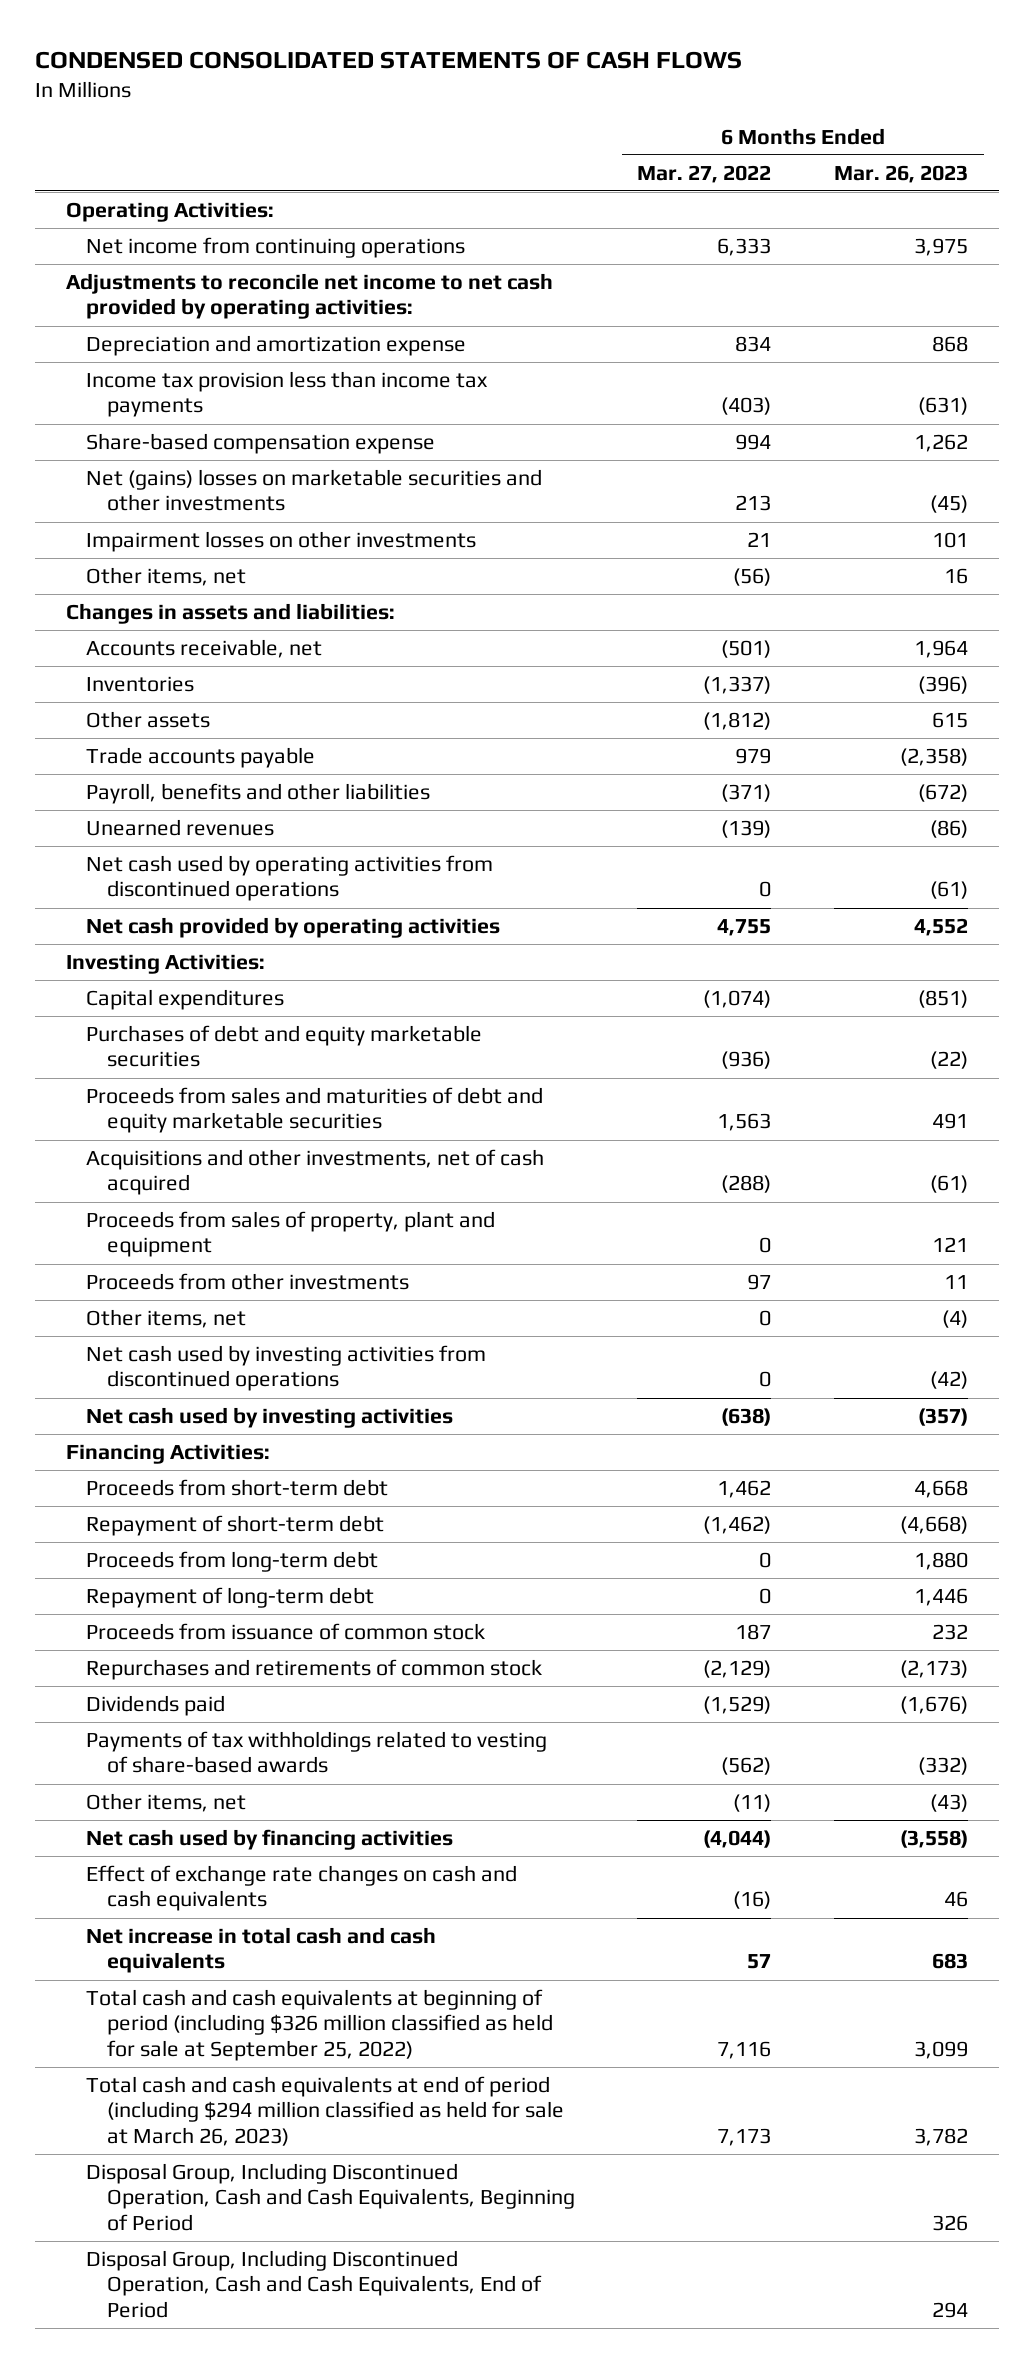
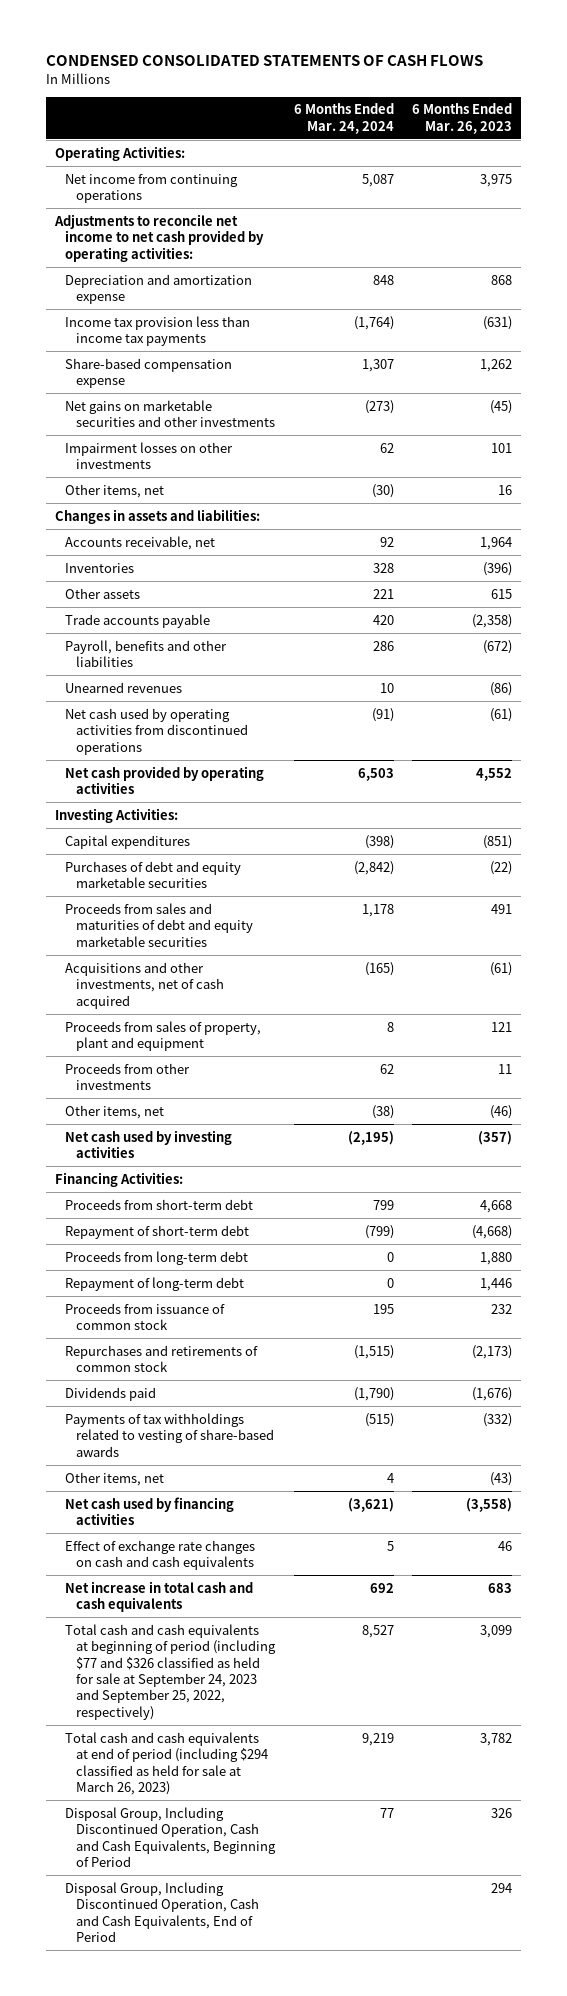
[637,164,772,183] Mar. 27, 2022 -> none
none -> [293,103,394,134] 6 Months Ended Mar. 24, 2024
[86,469,543,512] Net (gains) losses on marketable securities and other investments -> [65,399,275,428] Net gains on marketable securities and other investments
[86,1345,487,1392] Net cash used by investing activities from discontinued operations -> none
[941,1310,968,1329] (4) -> [490,1104,513,1119] (46)
[86,1989,553,2061] Total cash and cash equivalents at beginning of period (including $326 million classified as held for sale at September 25, 2022) -> [65,1623,276,1720] Total cash and cash equivalents at beginning of period (including $77 and $326 classified as held for sale at September 24, 2023 and September 25, 2022, respectively)
[86,2076,564,2146] Total cash and cash equivalents at end of period (including $294 million classified as held for sale at March 26, 2023) -> [65,1731,268,1796] Total cash and cash equivalents at end of period (including $294 classified as held for sale at March 26, 2023)

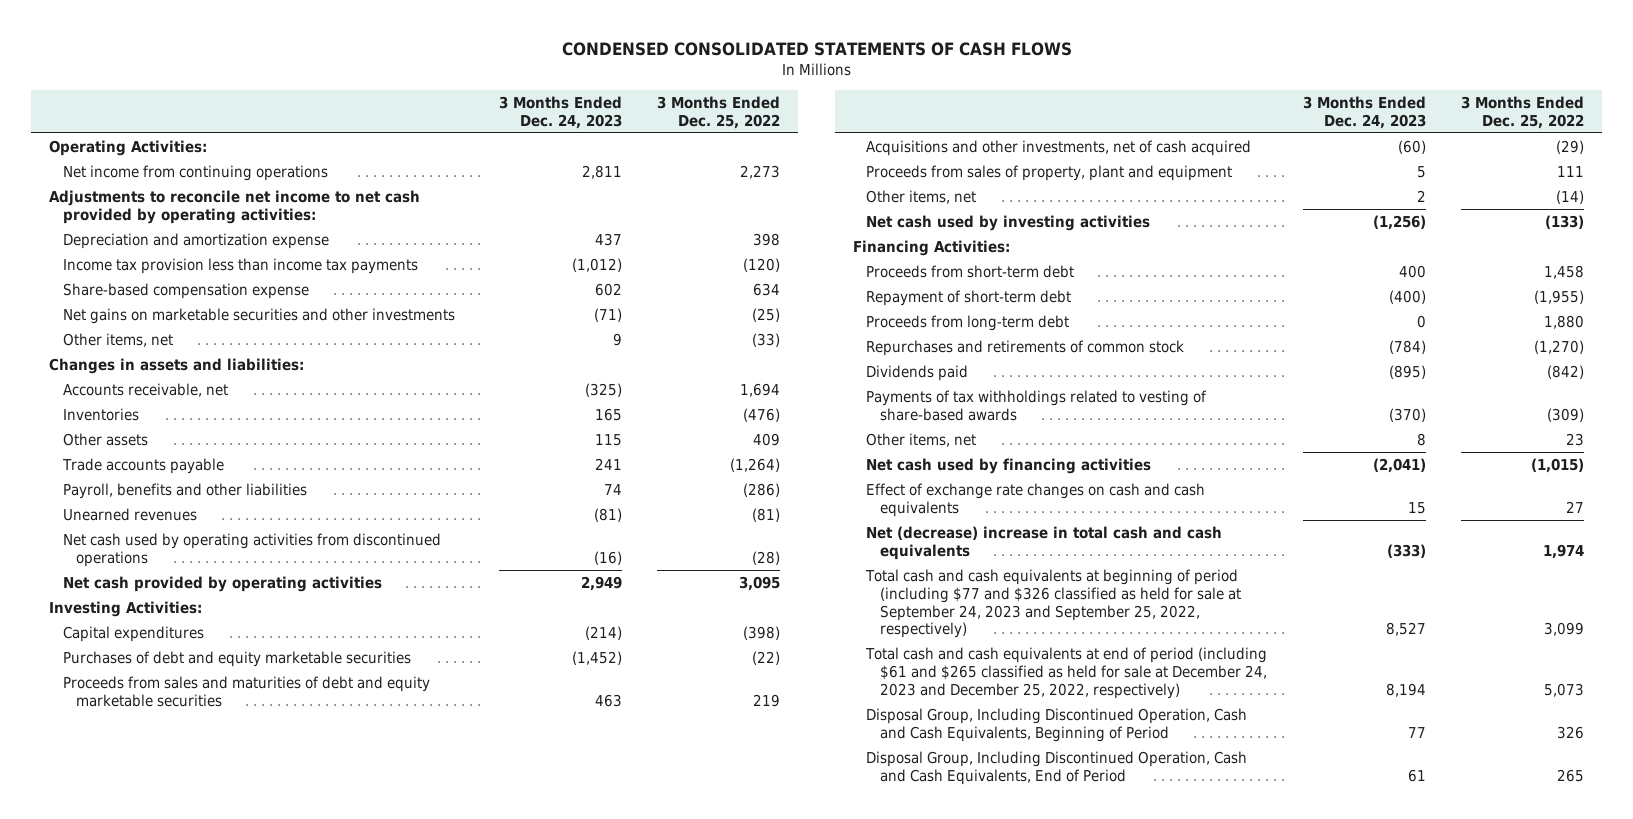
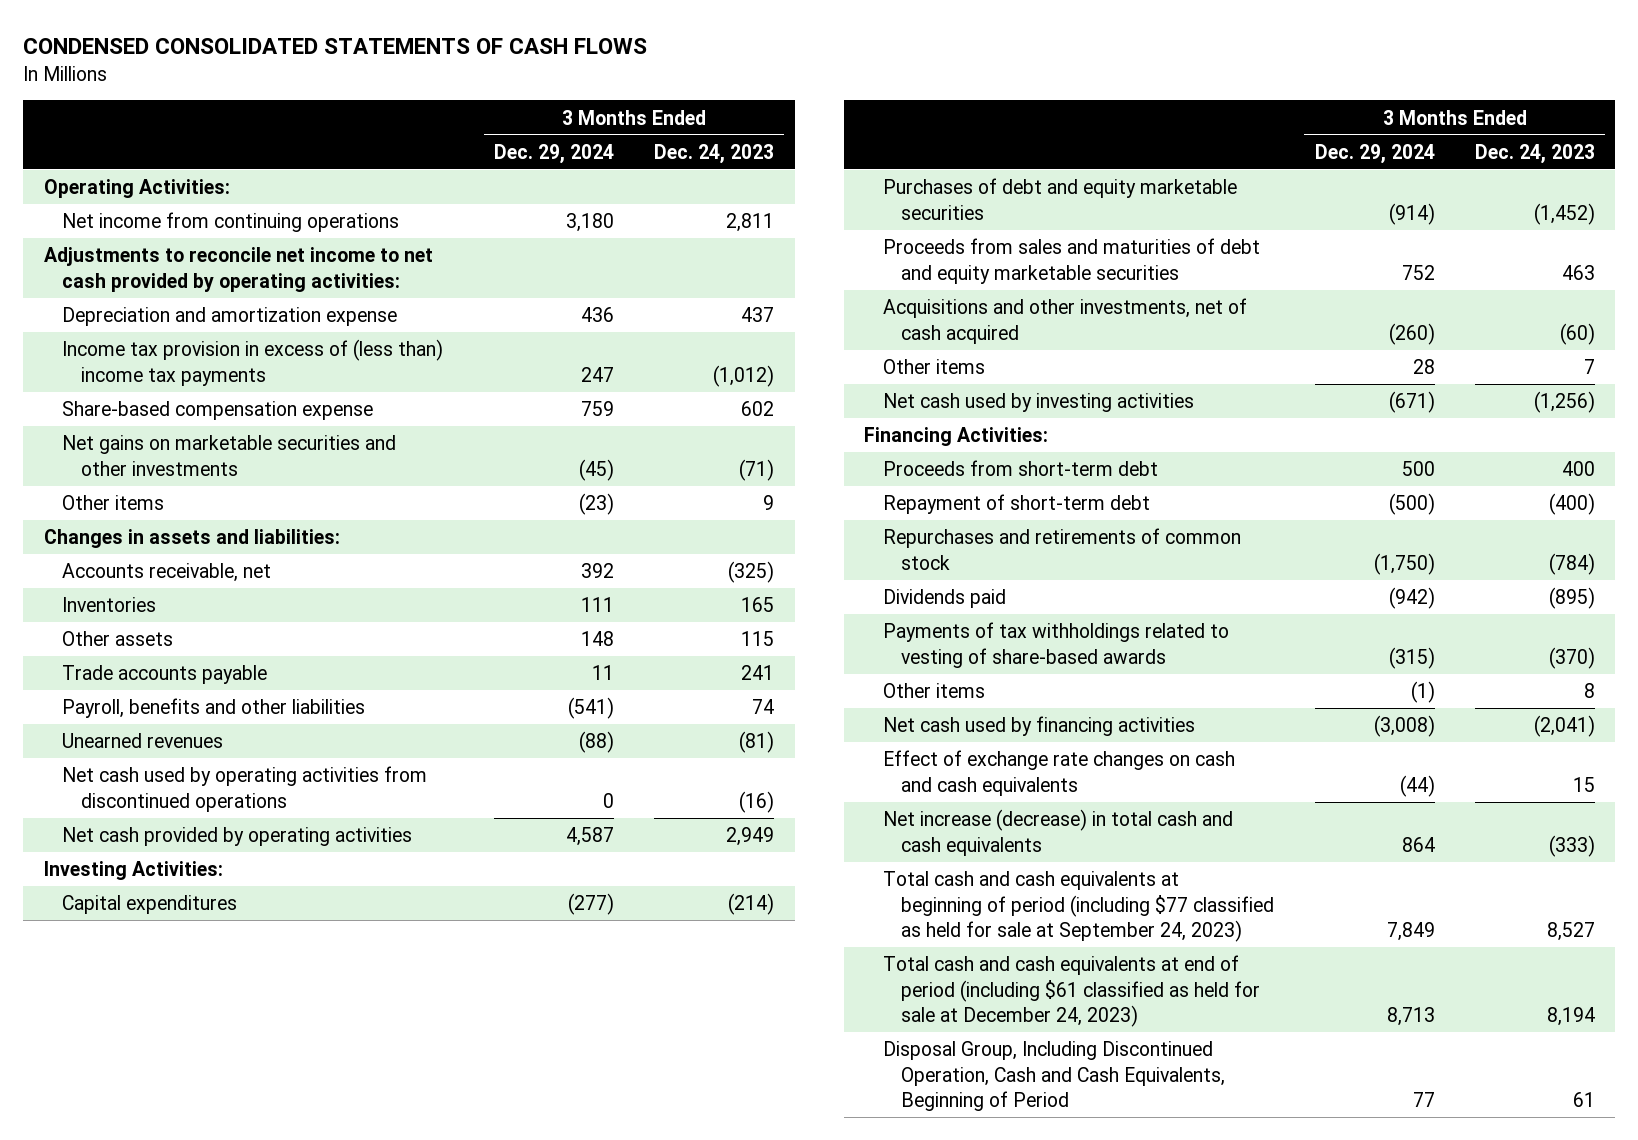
[657,95,781,129] 3 Months Ended Dec. 25, 2022 -> none
none -> [493,143,614,164] Dec. 29, 2024
[62,257,418,274] Income tax provision less than income tax payments -> [62,339,444,386] Income tax provision in excess of (less than) income tax payments
[62,332,173,347] Other items, net -> [62,495,165,511] Other items
[866,164,1233,181] Proceeds from sales of property, plant and equipment -> none
[866,189,977,204] Other items, net -> [882,359,985,375] Other items
[1416,189,1426,202] 2 -> [1583,359,1595,375] 7
[866,314,1070,331] Proceeds from long-term debt -> none
[866,432,977,447] Other items, net -> [882,683,985,699] Other items
[866,750,1248,785] Disposal Group, Including Discontinued Operation, Cash and Cash Equivalents, End of Period -> none
[866,525,1223,560] Net (decrease) increase in total cash and cash equivalents -> [882,809,1233,856] Net increase (decrease) in total cash and cash equivalents
[865,568,1242,639] Total cash and cash equivalents at beginning of period (including $77 and $326 classified as held for sale at September 24, 2023 and September 25, 2022, respectively) -> [882,871,1275,942] Total cash and cash equivalents at beginning of period (including $77 classified as held for sale at September 24, 2023)
[865,646,1268,699] Total cash and cash equivalents at end of period (including $61 and $265 classified as held for sale at December 24, 2023 and December 25, 2022, respectively) -> [882,955,1261,1027] Total cash and cash equivalents at end of period (including $61 classified as held for sale at December 24, 2023)
[1407,726,1426,738] 77 -> [1572,1091,1595,1107] 61

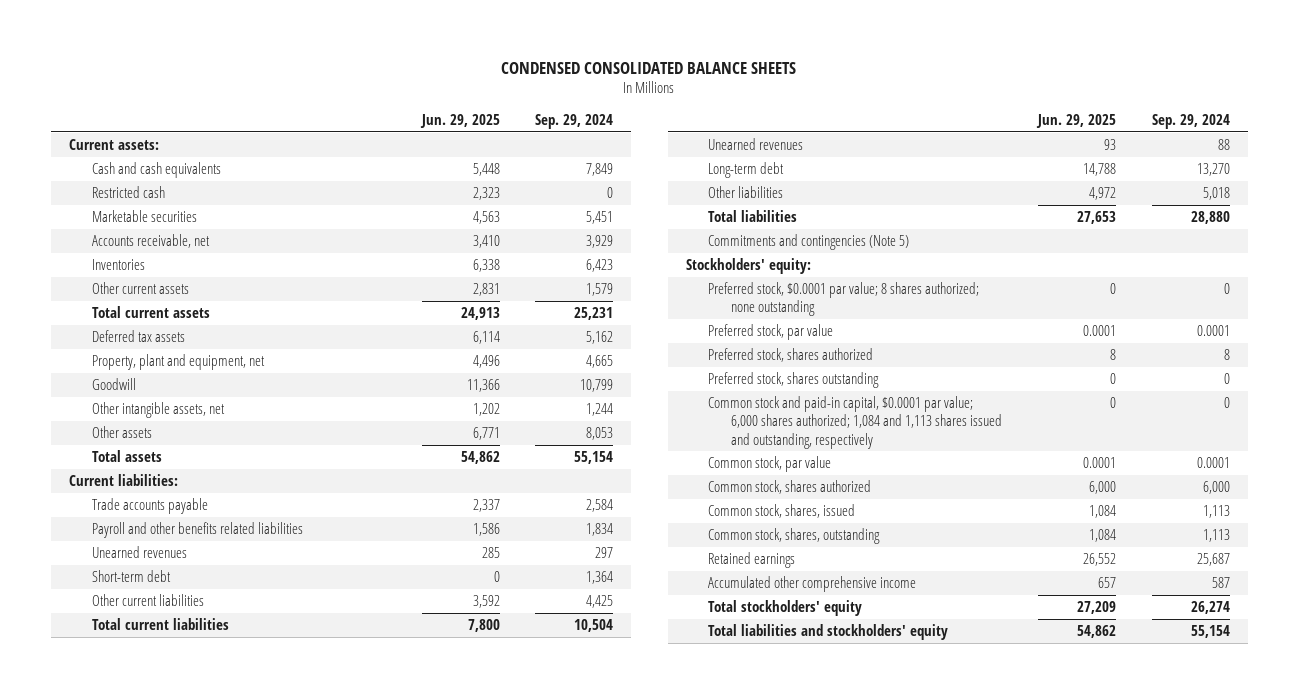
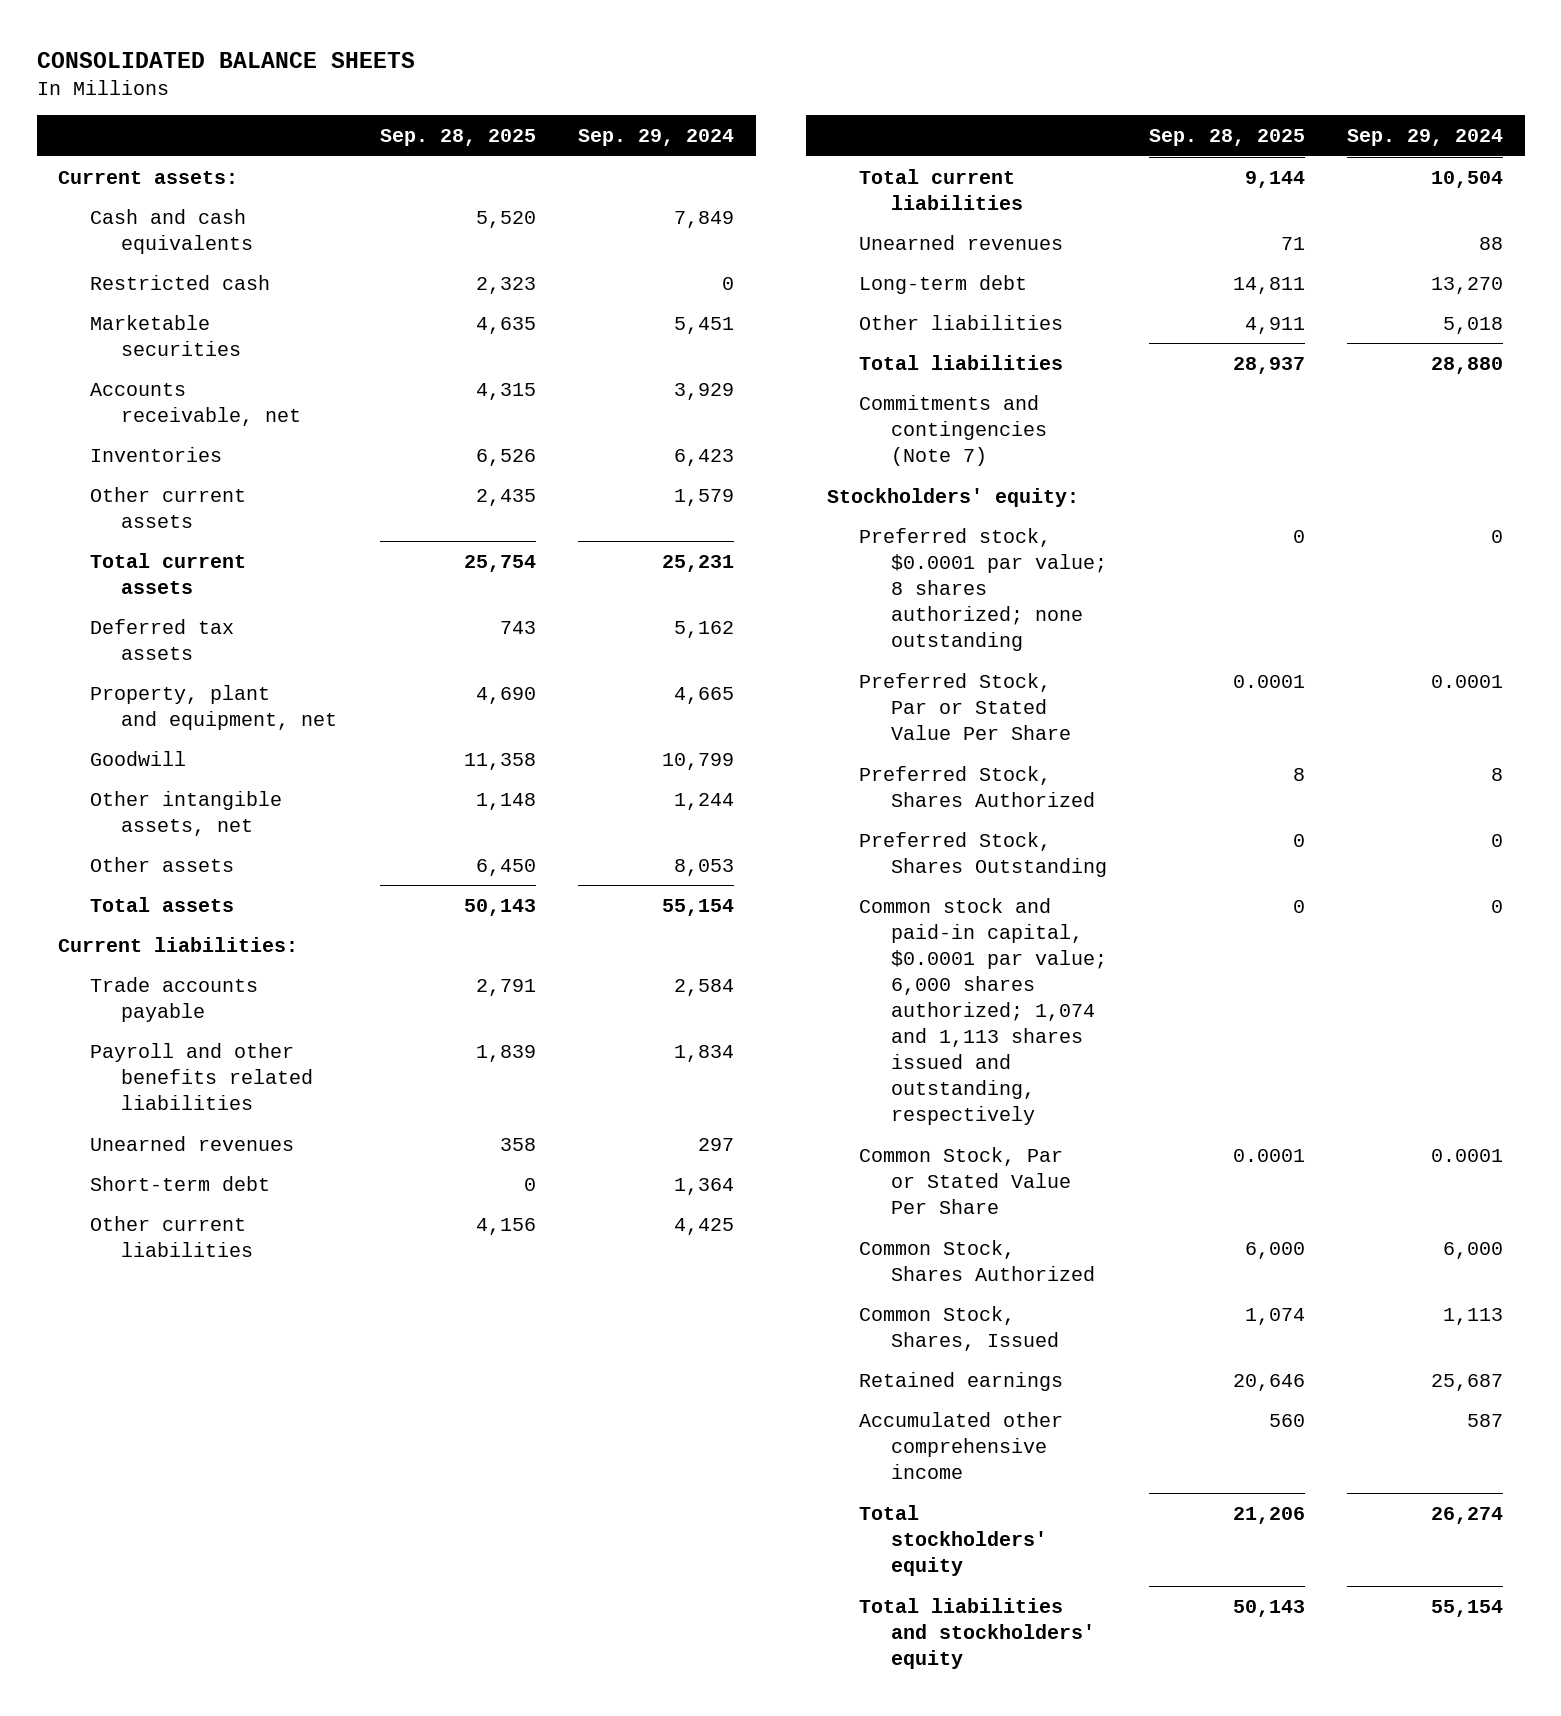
[501,61,797,74] CONDENSED CONSOLIDATED BALANCE SHEETS -> [36,52,415,69] CONSOLIDATED BALANCE SHEETS
[419,114,500,129] Jun. 29, 2025 -> none
none -> [379,129,536,147] Sep. 28, 2025
[708,234,910,251] Commitments and contingencies (Note 5) -> [858,394,1047,466] Commitments and contingencies (Note 7)
[708,528,881,545] Common stock, shares, outstanding -> none
[708,324,834,341] Preferred stock, par value -> [858,672,1071,740] Preferred Stock, Par or Stated Value Per Share
[708,348,874,363] Preferred stock, shares authorized -> [858,765,1095,807] Preferred Stock, Shares Authorized
[708,372,880,389] Preferred stock, shares outstanding -> [858,831,1107,877] Preferred Stock, Shares Outstanding
[708,396,1003,449] Common stock and paid-in capital, $0.0001 par value; 6,000 shares authorized; 1,084 and 1,113 shares issued and outstanding, respectively -> [858,897,1107,1126] Common stock and paid-in capital, $0.0001 par value; 6,000 shares authorized; 1,074 and 1,113 shares issued and outstanding, respectively
[708,456,832,473] Common stock, par value -> [858,1146,1071,1214] Common Stock, Par or Stated Value Per Share
[708,480,872,495] Common stock, shares authorized -> [858,1239,1095,1281] Common Stock, Shares Authorized
[708,504,856,519] Common stock, shares, issued -> [858,1305,1059,1351] Common Stock, Shares, Issued

